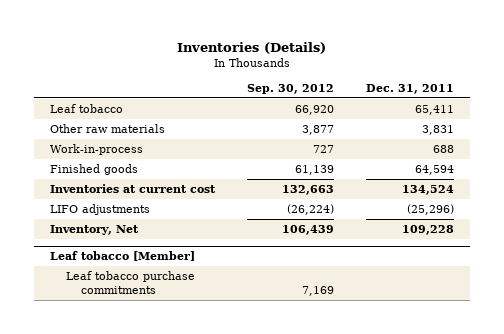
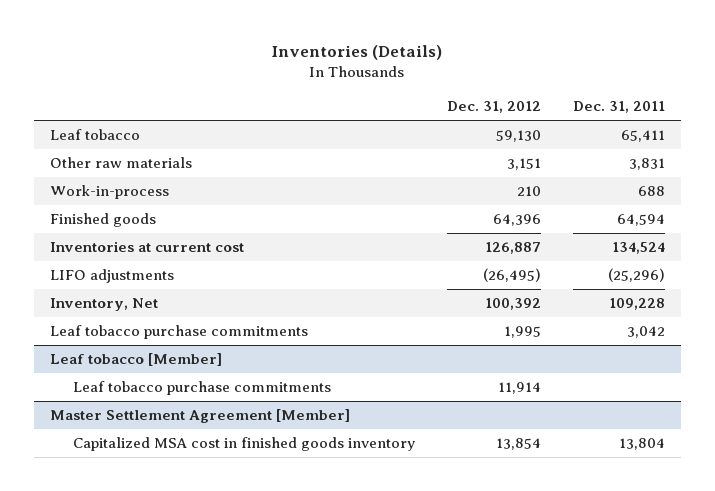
[246,83,334,94] Sep. 30, 2012 -> none
none -> [446,101,541,114] Dec. 31, 2012
none -> [49,325,308,340] Leaf tobacco purchase commitments
none -> [49,409,350,424] Master Settlement Agreement [Member]
none -> [73,437,416,452] Capitalized MSA cost in finished goods inventory

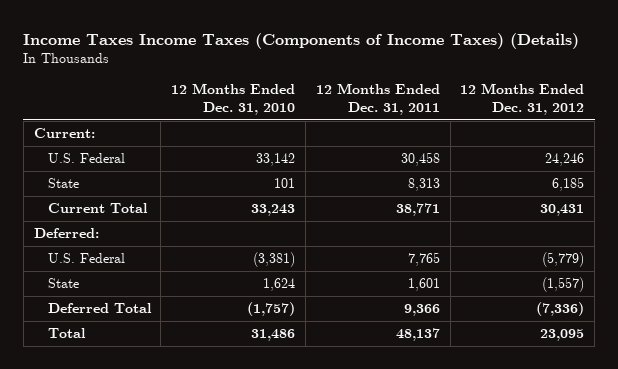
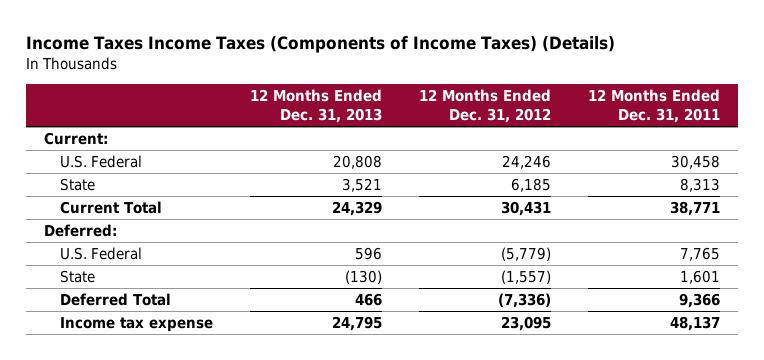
[171,83,296,115] 12 Months Ended Dec. 31, 2010 -> none
none -> [250,89,383,124] 12 Months Ended Dec. 31, 2013
[47,328,86,339] Total -> [60,317,214,333] Income tax expense

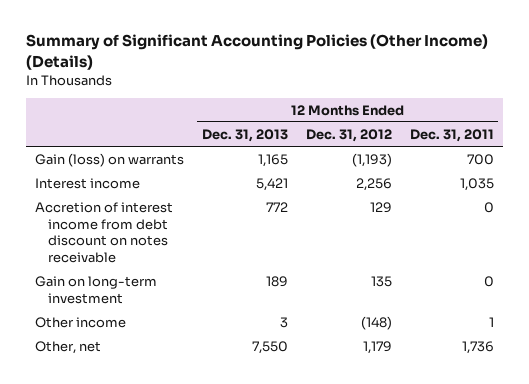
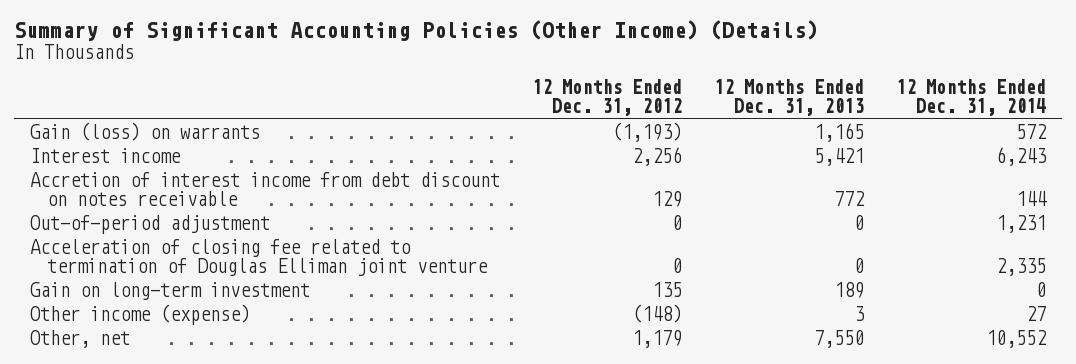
[409,128,494,142] Dec. 31, 2011 -> none
none -> [896,79,1047,117] 12 Months Ended Dec. 31, 2014
none -> [29,215,270,235] Out-of-period adjustment
none -> [29,239,489,277] Acceleration of closing fee related to termination of Douglas Elliman joint venture
[34,316,126,328] Other income -> [29,304,250,326] Other income (expense)

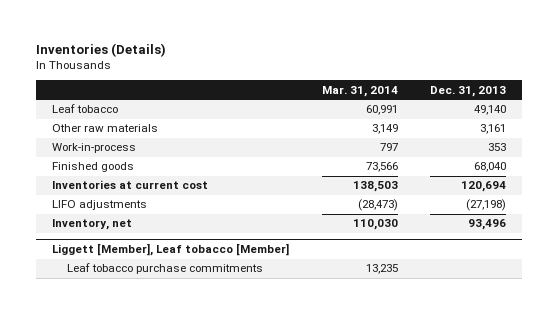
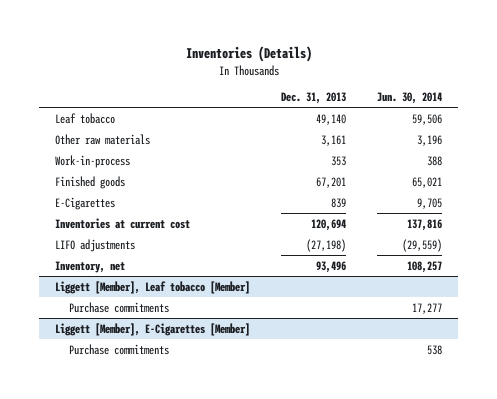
[321,85,398,97] Mar. 31, 2014 -> none
none -> [377,92,443,105] Jun. 30, 2014
[474,162,507,173] 68,040 -> [316,176,347,188] 67,201
none -> [54,196,115,210] E-Cigarettes
[66,263,263,275] Leaf tobacco purchase commitments -> [68,301,169,313] Purchase commitments
none -> [54,322,250,336] Liggett [Member], E-Cigarettes [Member]
none -> [68,343,169,355] Purchase commitments

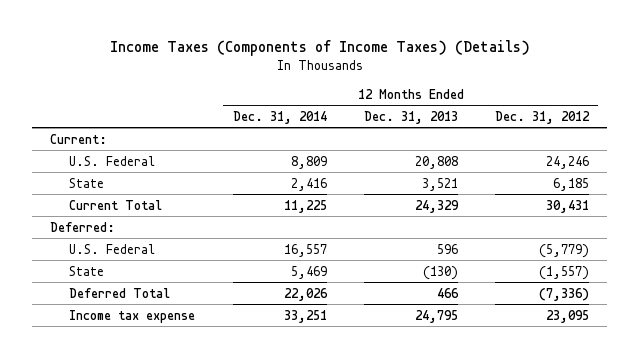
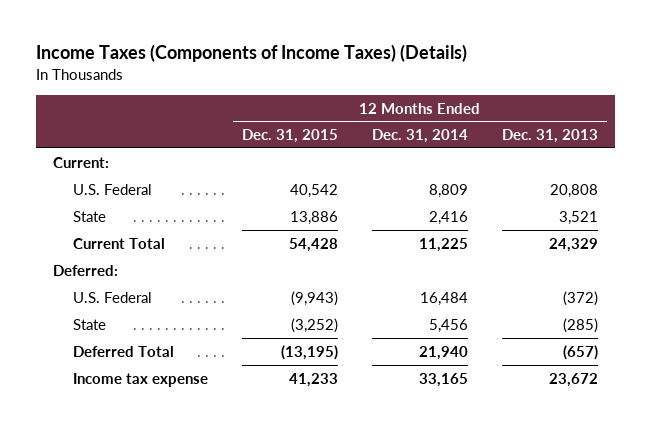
[494,110,590,124] Dec. 31, 2012 -> none
none -> [241,129,338,144] Dec. 31, 2015
[283,243,327,257] 16,557 -> [420,291,469,306] 16,484
[436,243,458,254] 596 -> [563,290,599,306] (372)
[290,265,327,279] 5,469 -> [429,318,469,333] 5,456
[422,265,458,280] (130) -> [563,317,599,333] (285)
[283,287,328,301] 22,026 -> [419,345,469,360] 21,940
[436,287,459,298] 466 -> [563,344,599,360] (657)
[283,309,327,323] 33,251 -> [419,372,469,387] 33,165
[414,309,458,323] 24,795 -> [549,372,599,387] 23,672

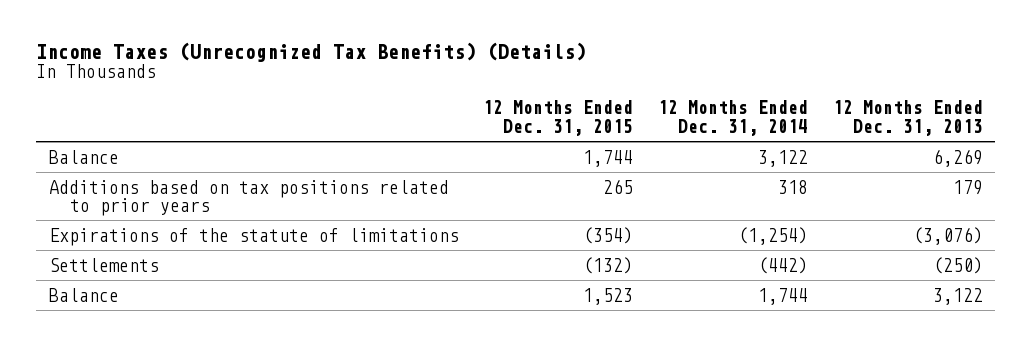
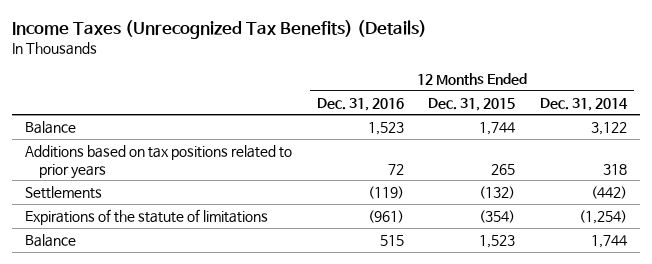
[832,100,983,136] 12 Months Ended Dec. 31, 2013 -> none
none -> [316,97,404,111] Dec. 31, 2016
[48,227,459,246] Expirations of the statute of limitations -> [24,208,268,225] Expirations of the statute of limitations

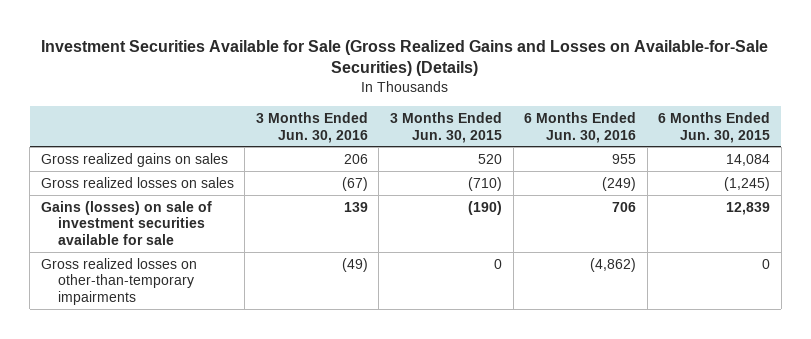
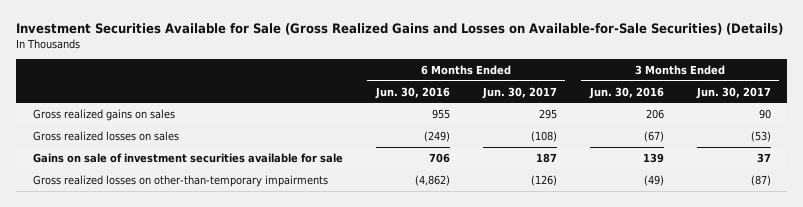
[389,112,502,143] 3 Months Ended Jun. 30, 2015 -> none
[658,112,771,143] 6 Months Ended Jun. 30, 2015 -> none
none -> [481,86,557,99] Jun. 30, 2017
none -> [695,86,771,99] Jun. 30, 2017
[40,200,212,245] Gains (losses) on sale of investment securities available for sale -> [32,152,343,163] Gains on sale of investment securities available for sale

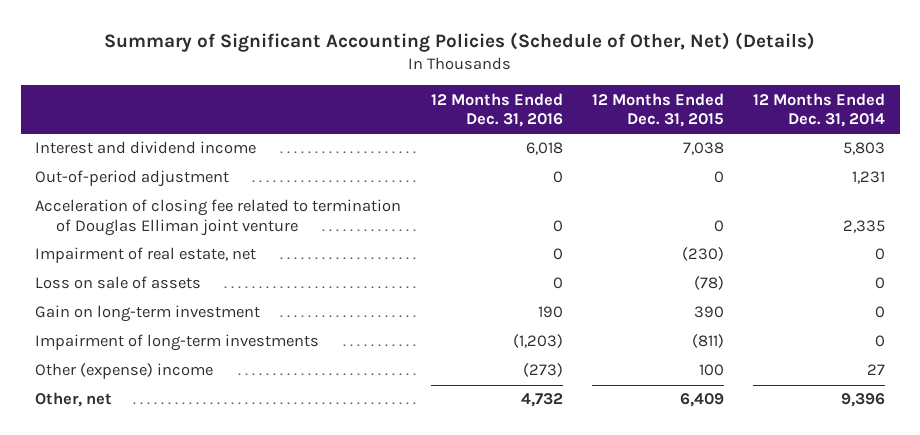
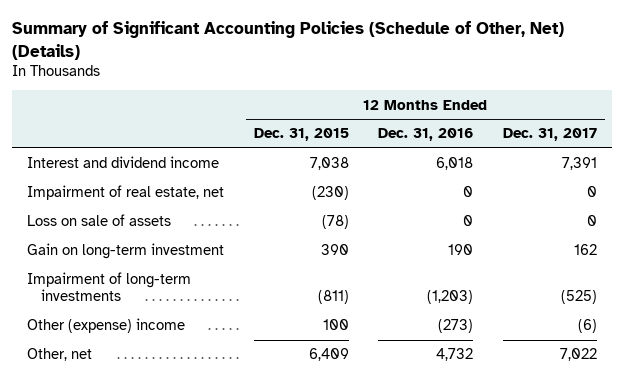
[753,92,886,128] 12 Months Ended Dec. 31, 2014 -> none
none -> [503,128,598,142] Dec. 31, 2017
[35,170,230,188] Out-of-period adjustment -> none
[35,199,402,236] Acceleration of closing fee related to termination of Douglas Elliman joint venture -> none

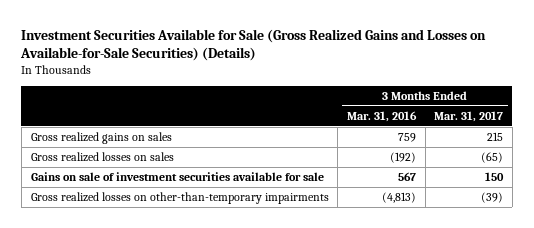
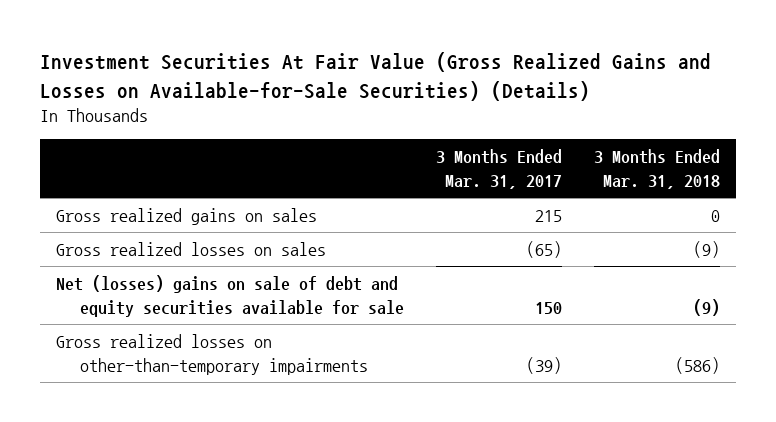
[20,28,487,62] Investment Securities Available for Sale (Gross Realized Gains and Losses on Available-for-Sale Securities) (Details) -> [39,52,711,101] Investment Securities At Fair Value (Gross Realized Gains and Losses on Available-for-Sale Securities) (Details)
[346,110,417,122] Mar. 31, 2016 -> none
none -> [594,149,721,190] 3 Months Ended Mar. 31, 2018
[30,171,324,181] Gains on sale of investment securities available for sale -> [55,274,405,317] Net (losses) gains on sale of debt and equity securities available for sale

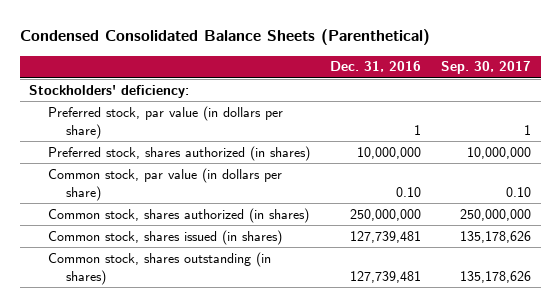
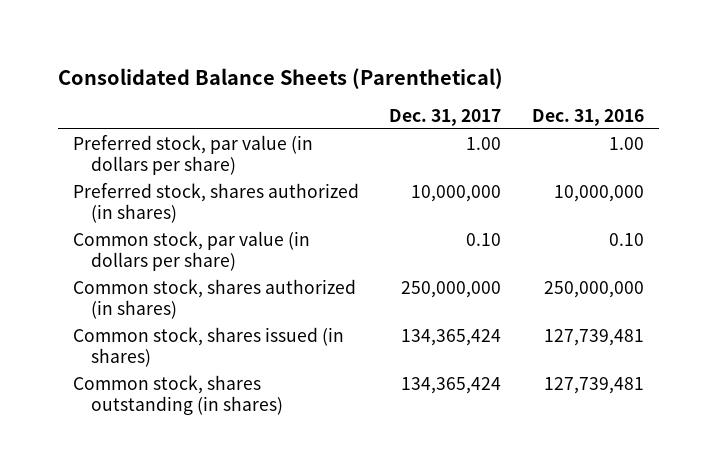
[19,29,430,46] Condensed Consolidated Balance Sheets (Parenthetical) -> [57,68,503,90] Consolidated Balance Sheets (Parenthetical)
[440,61,531,75] Sep. 30, 2017 -> none
none -> [389,109,502,127] Dec. 31, 2017
[29,84,190,98] Stockholders' deficiency: -> none
[413,124,421,135] 1 -> [608,136,644,150] 1.00

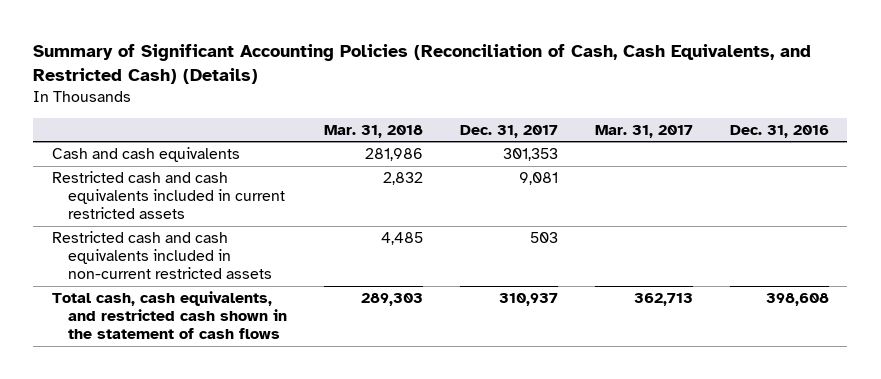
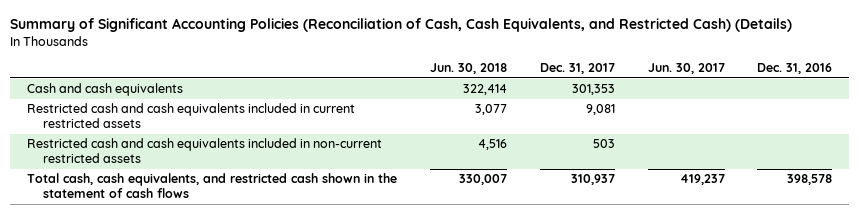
[323,124,423,138] Mar. 31, 2018 -> none
[594,124,693,138] Mar. 31, 2017 -> none
none -> [429,63,507,75] Jun. 30, 2018
none -> [647,63,725,75] Jun. 30, 2017
[765,293,829,307] 398,608 -> [787,174,833,186] 398,578

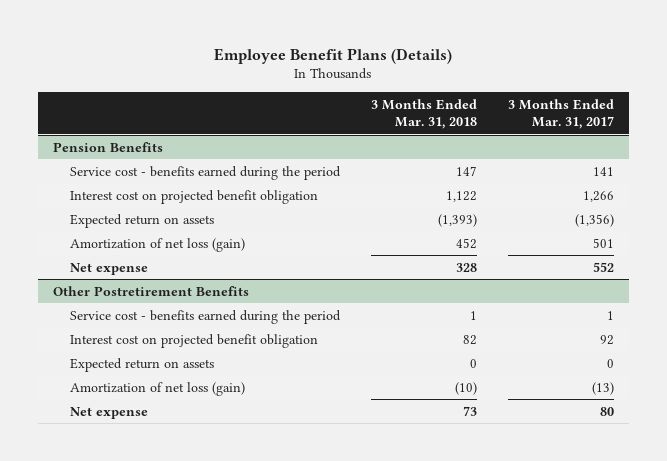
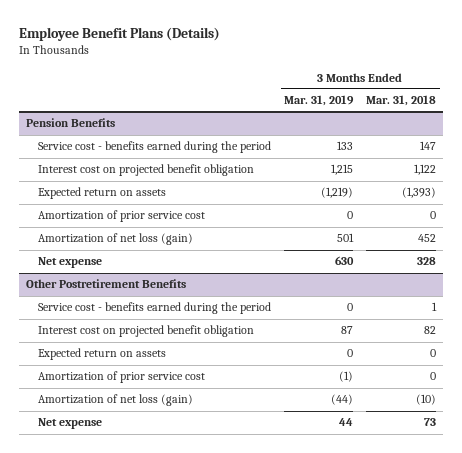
[507,99,614,130] 3 Months Ended Mar. 31, 2017 -> none
none -> [283,95,354,107] Mar. 31, 2019
none -> [37,210,205,223] Amortization of prior service cost
none -> [37,371,205,384] Amortization of prior service cost

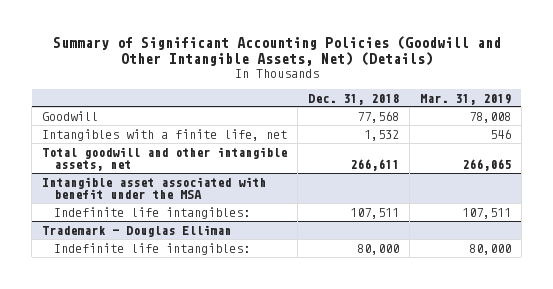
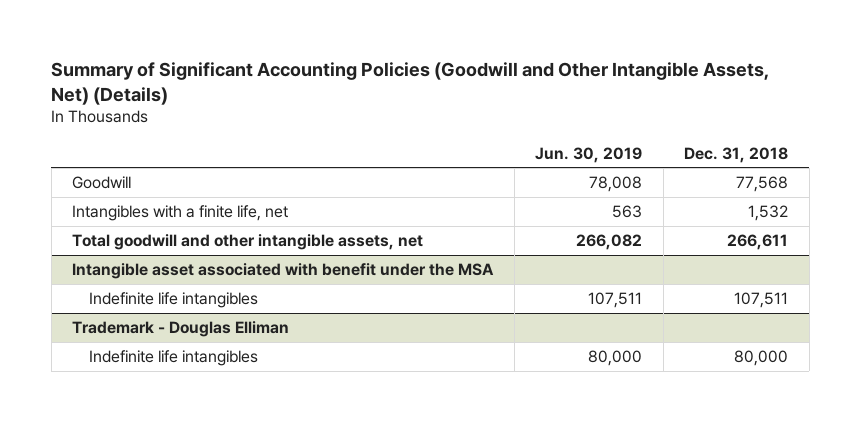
[420,93,512,105] Mar. 31, 2019 -> none
none -> [535,146,643,163] Jun. 30, 2019
[54,206,251,219] Indefinite life intangibles: -> [89,292,259,309] Indefinite life intangibles
[54,242,251,255] Indefinite life intangibles: -> [89,350,259,367] Indefinite life intangibles

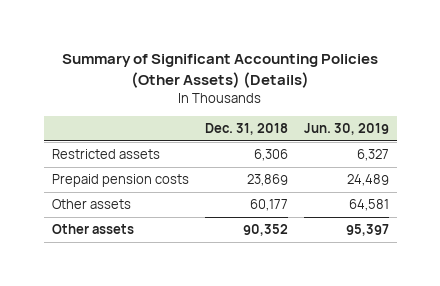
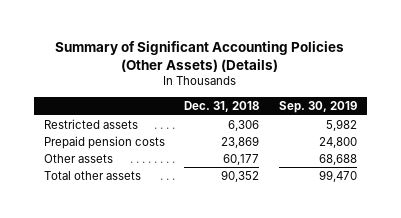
[303,122,389,135] Jun. 30, 2019 -> none
none -> [279,101,358,114] Sep. 30, 2019
[51,224,134,235] Other assets -> [43,170,141,180] Total other assets

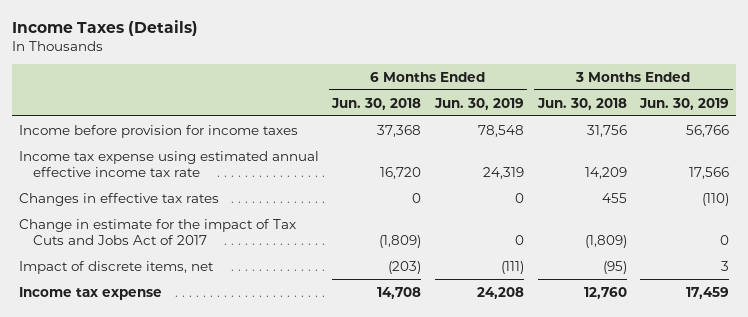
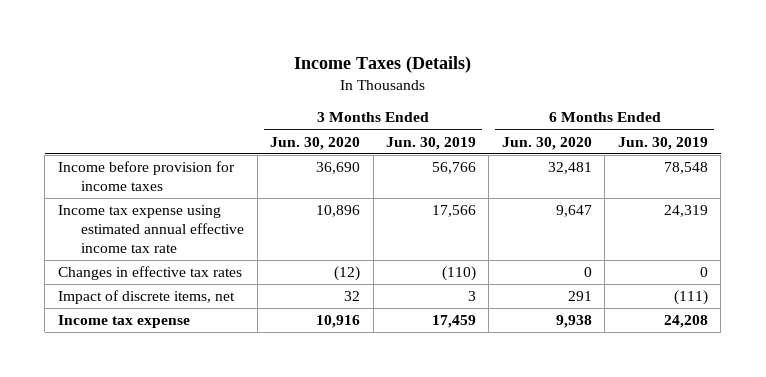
[331,97,422,110] Jun. 30, 2018 -> none
[536,97,627,110] Jun. 30, 2018 -> none
none -> [270,136,361,150] Jun. 30, 2020
none -> [501,136,592,150] Jun. 30, 2020
[18,218,296,246] Change in estimate for the impact of Tax Cuts and Jobs Act of 2017 -> none

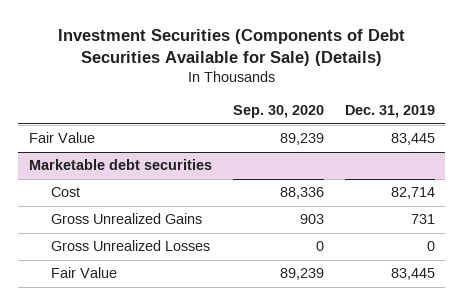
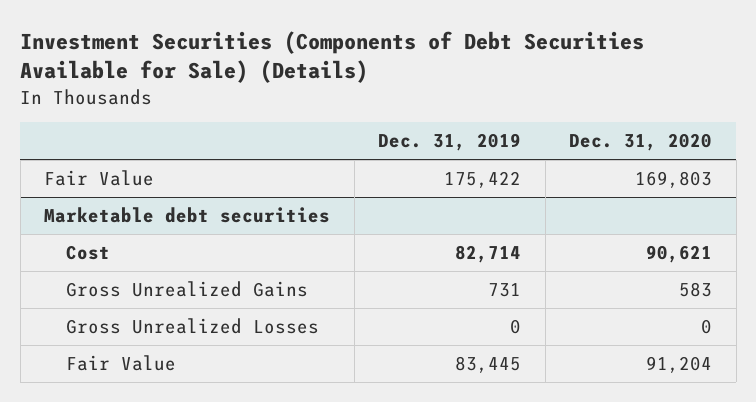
[232,105,324,119] Sep. 30, 2020 -> none
none -> [569,133,713,152] Dec. 31, 2020
[390,133,435,146] 83,445 -> [444,170,522,188] 175,422

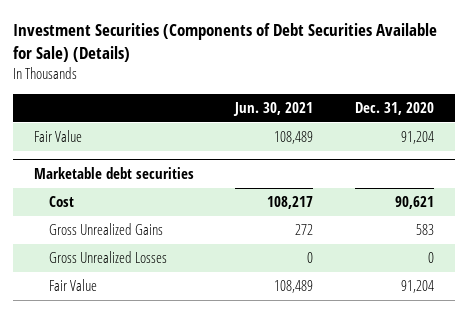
[378,133,522,152] Dec. 31, 2019 -> none
none -> [233,102,314,117] Jun. 30, 2021
[635,170,713,188] 169,803 -> [400,131,434,145] 91,204

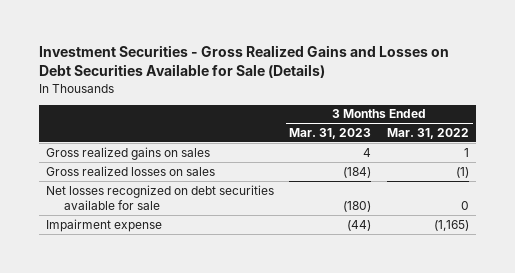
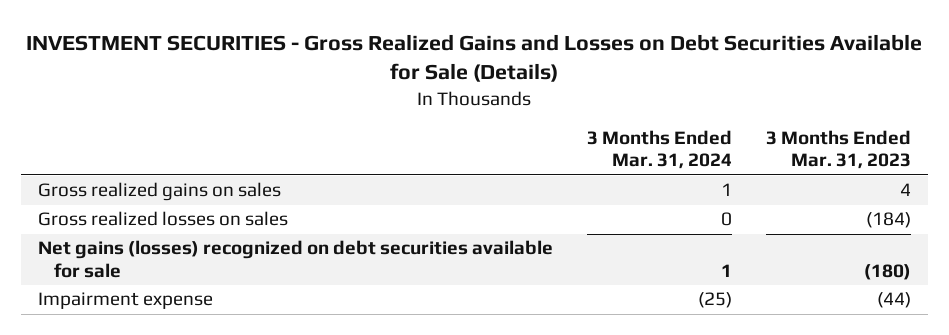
[38,45,449,79] Investment Securities - Gross Realized Gains and Losses on Debt Securities Available for Sale (Details) -> [26,34,923,83] INVESTMENT SECURITIES - Gross Realized Gains and Losses on Debt Securities Available for Sale (Details)
[386,128,469,140] Mar. 31, 2022 -> none
none -> [586,130,732,170] 3 Months Ended Mar. 31, 2024
[46,184,275,210] Net losses recognized on debt securities available for sale -> [37,240,553,278] Net gains (losses) recognized on debt securities available for sale

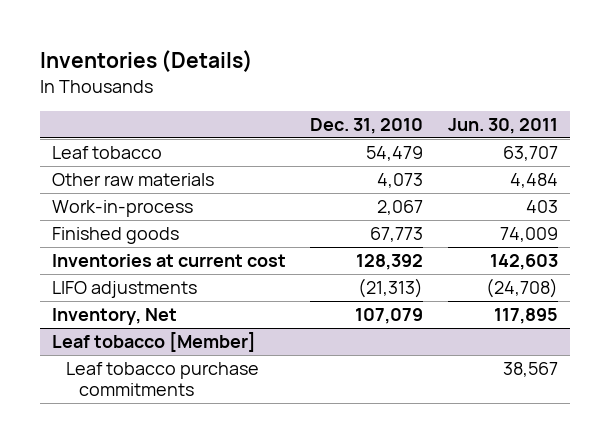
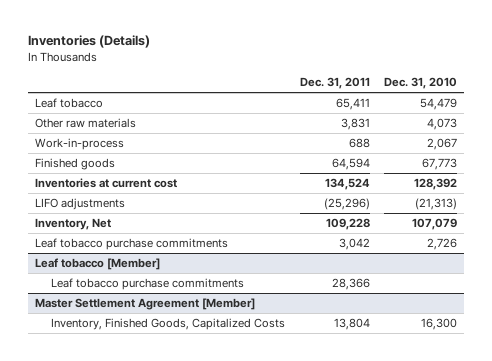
[447,118,558,135] Jun. 30, 2011 -> none
none -> [299,77,370,90] Dec. 31, 2011
none -> [34,238,228,251] Leaf tobacco purchase commitments
none -> [34,298,255,311] Master Settlement Agreement [Member]
none -> [51,318,286,331] Inventory, Finished Goods, Capitalized Costs

